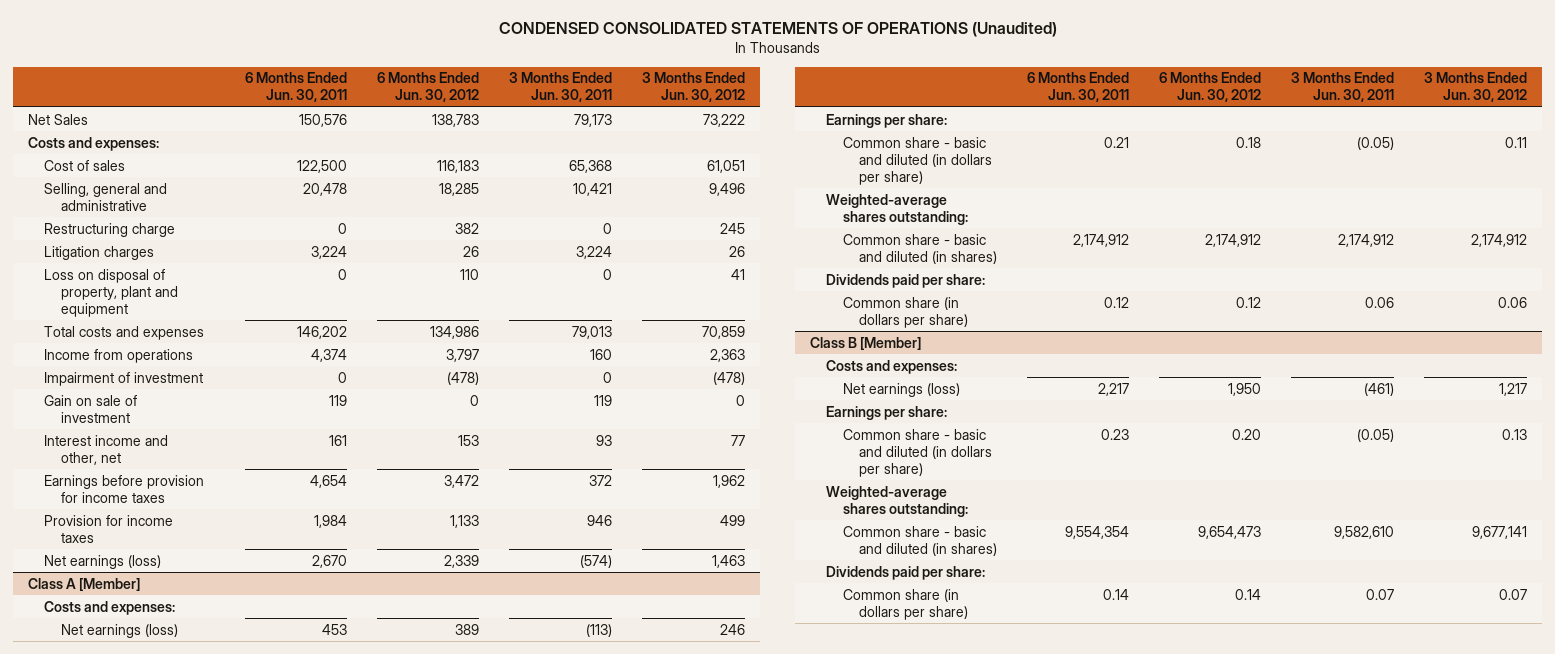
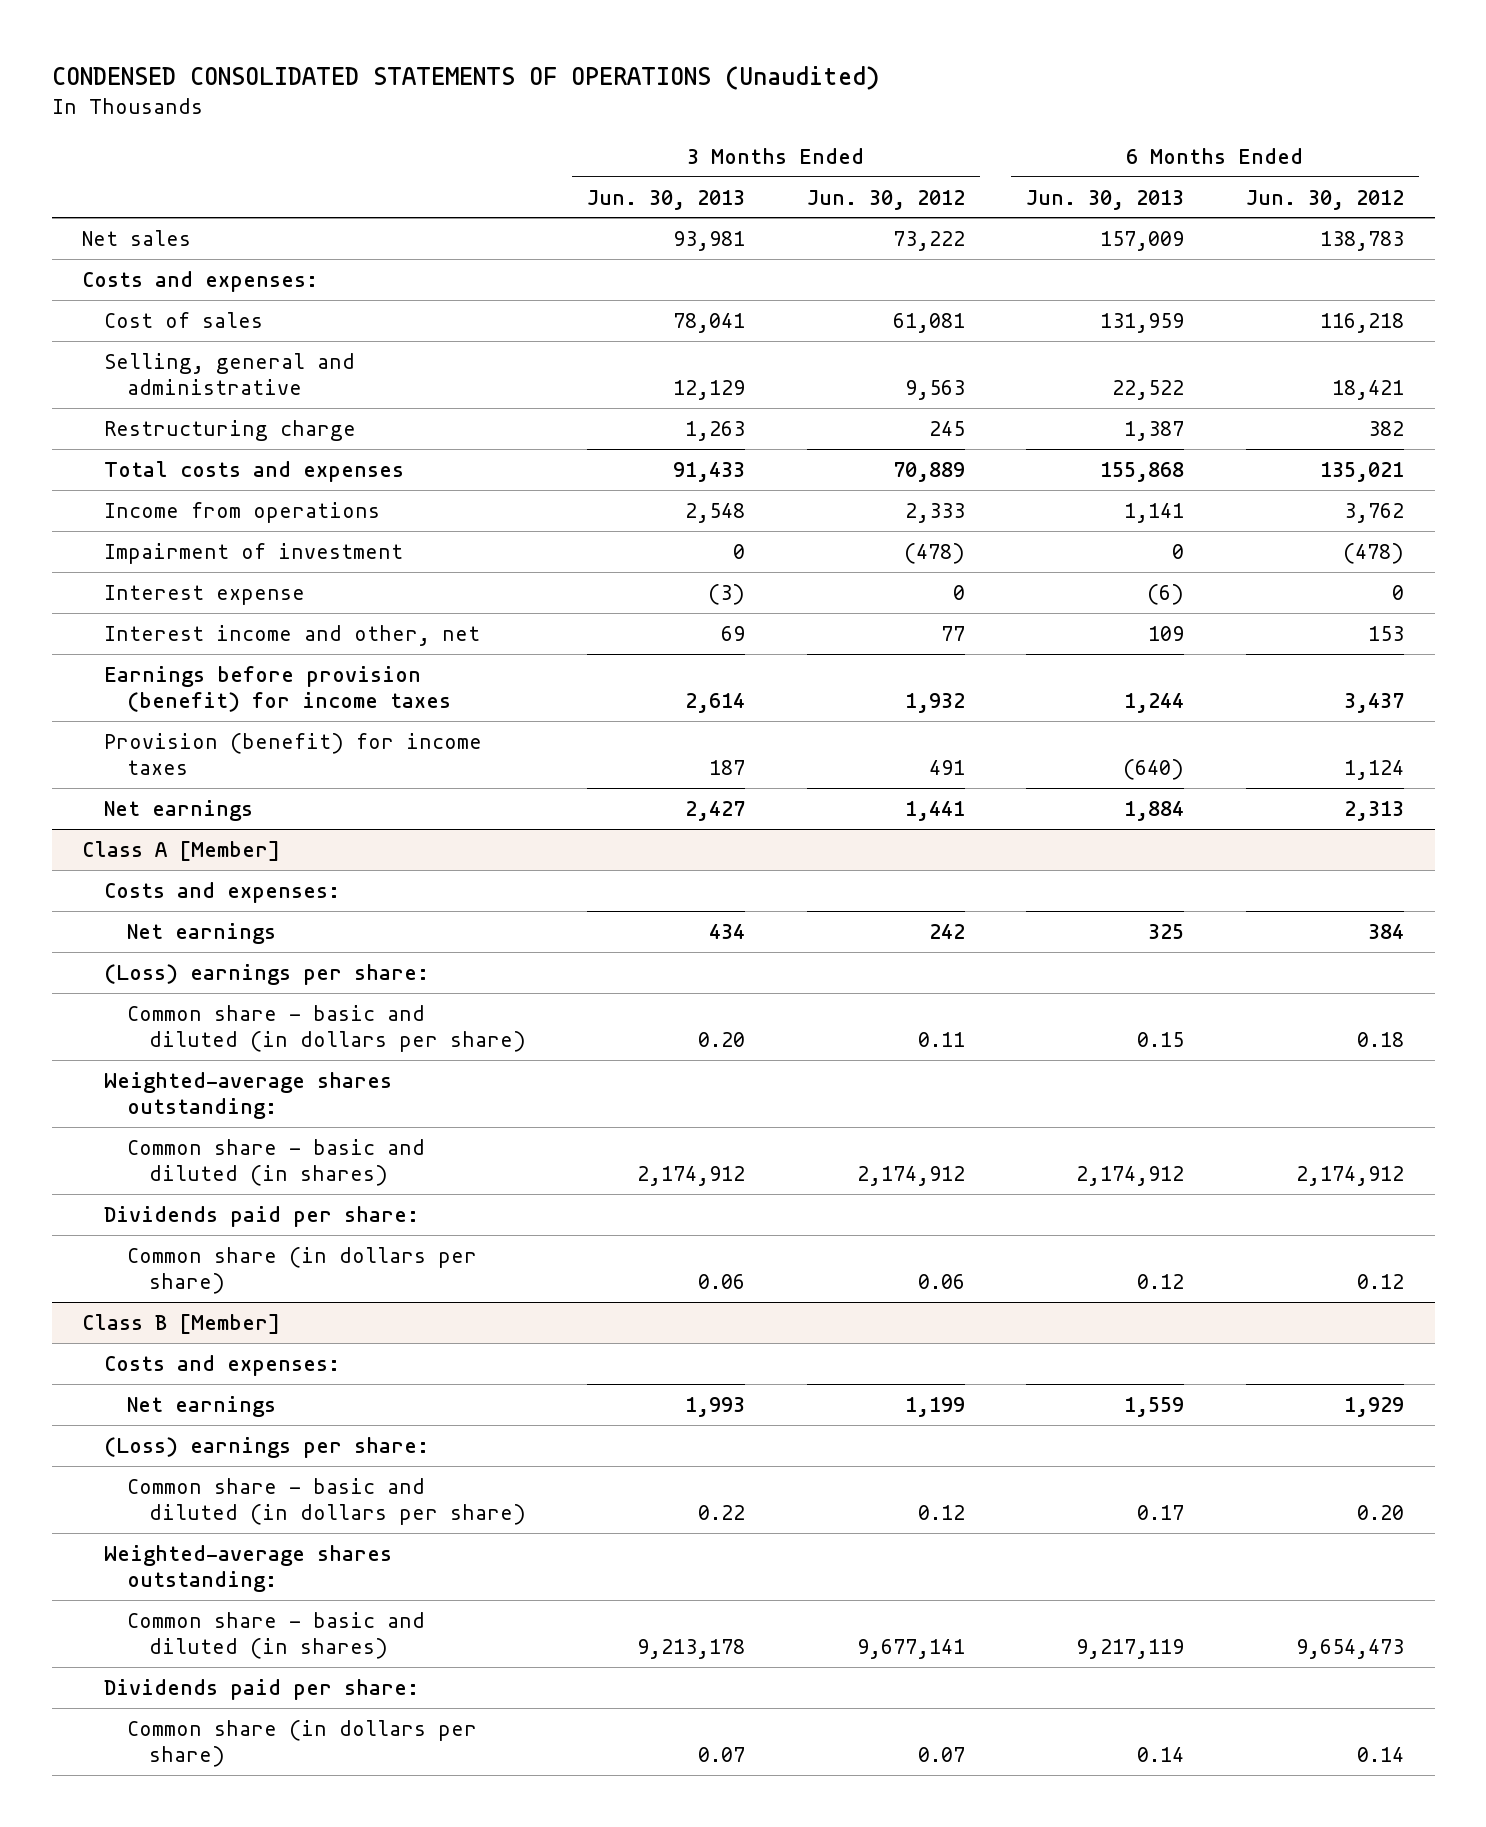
[245,72,348,103] 6 Months Ended Jun. 30, 2011 -> none
[509,72,613,103] 3 Months Ended Jun. 30, 2011 -> none
none -> [587,189,746,210] Jun. 30, 2013
none -> [1026,189,1185,210] Jun. 30, 2013
[28,113,89,125] Net Sales -> [82,229,192,246] Net sales
[437,159,480,173] 116,183 -> [1319,312,1404,333] 116,218
[707,159,746,173] 61,051 -> [892,312,965,333] 61,081
[439,182,480,196] 18,285 -> [1331,380,1404,401] 18,421
[709,182,746,196] 9,496 -> [904,380,965,401] 9,563
[44,245,155,260] Litigation charges -> none
[44,268,178,318] Loss on disposal of property, plant and equipment -> none
[430,325,480,339] 134,986 -> [1319,461,1404,482] 135,021
[702,325,746,339] 70,859 -> [892,461,965,482] 70,889
[446,348,480,362] 3,797 -> [1343,502,1404,523] 3,762
[710,348,746,362] 2,363 -> [904,502,965,523] 2,333
[44,394,138,423] Gain on sale of investment -> none
none -> [104,584,306,605] Interest expense
[44,474,205,503] Earnings before provision for income taxes -> [104,665,451,713] Earnings before provision (benefit) for income taxes
[444,474,480,488] 3,472 -> [1343,693,1404,714] 3,437
[713,474,746,488] 1,962 -> [904,693,965,714] 1,932
[44,514,174,543] Provision for income taxes -> [104,732,483,776] Provision (benefit) for income taxes
[450,514,480,528] 1,133 -> [1343,760,1404,781] 1,124
[720,514,746,526] 499 -> [928,760,965,776] 491
[44,554,162,569] Net earnings (loss) -> [104,799,254,821] Net earnings
[444,554,480,568] 2,339 -> [1343,800,1404,821] 2,313
[712,554,746,568] 1,463 -> [904,800,965,821] 1,441
[60,623,178,638] Net earnings (loss) -> [126,922,276,944] Net earnings
[455,623,480,635] 389 -> [1367,923,1404,939] 384
[720,623,746,635] 246 -> [928,923,965,939] 242
[826,113,948,128] Earnings per share: -> [104,963,430,985] (Loss) earnings per share:
[842,382,960,397] Net earnings (loss) -> [126,1395,276,1417] Net earnings
[1228,382,1262,396] 1,950 -> [1343,1396,1404,1417] 1,929
[1499,382,1528,396] 1,217 -> [904,1396,965,1417] 1,199
[826,405,948,420] Earnings per share: -> [104,1436,430,1458] (Loss) earnings per share:
[1502,428,1528,440] 0.13 -> [917,1505,965,1521] 0.12

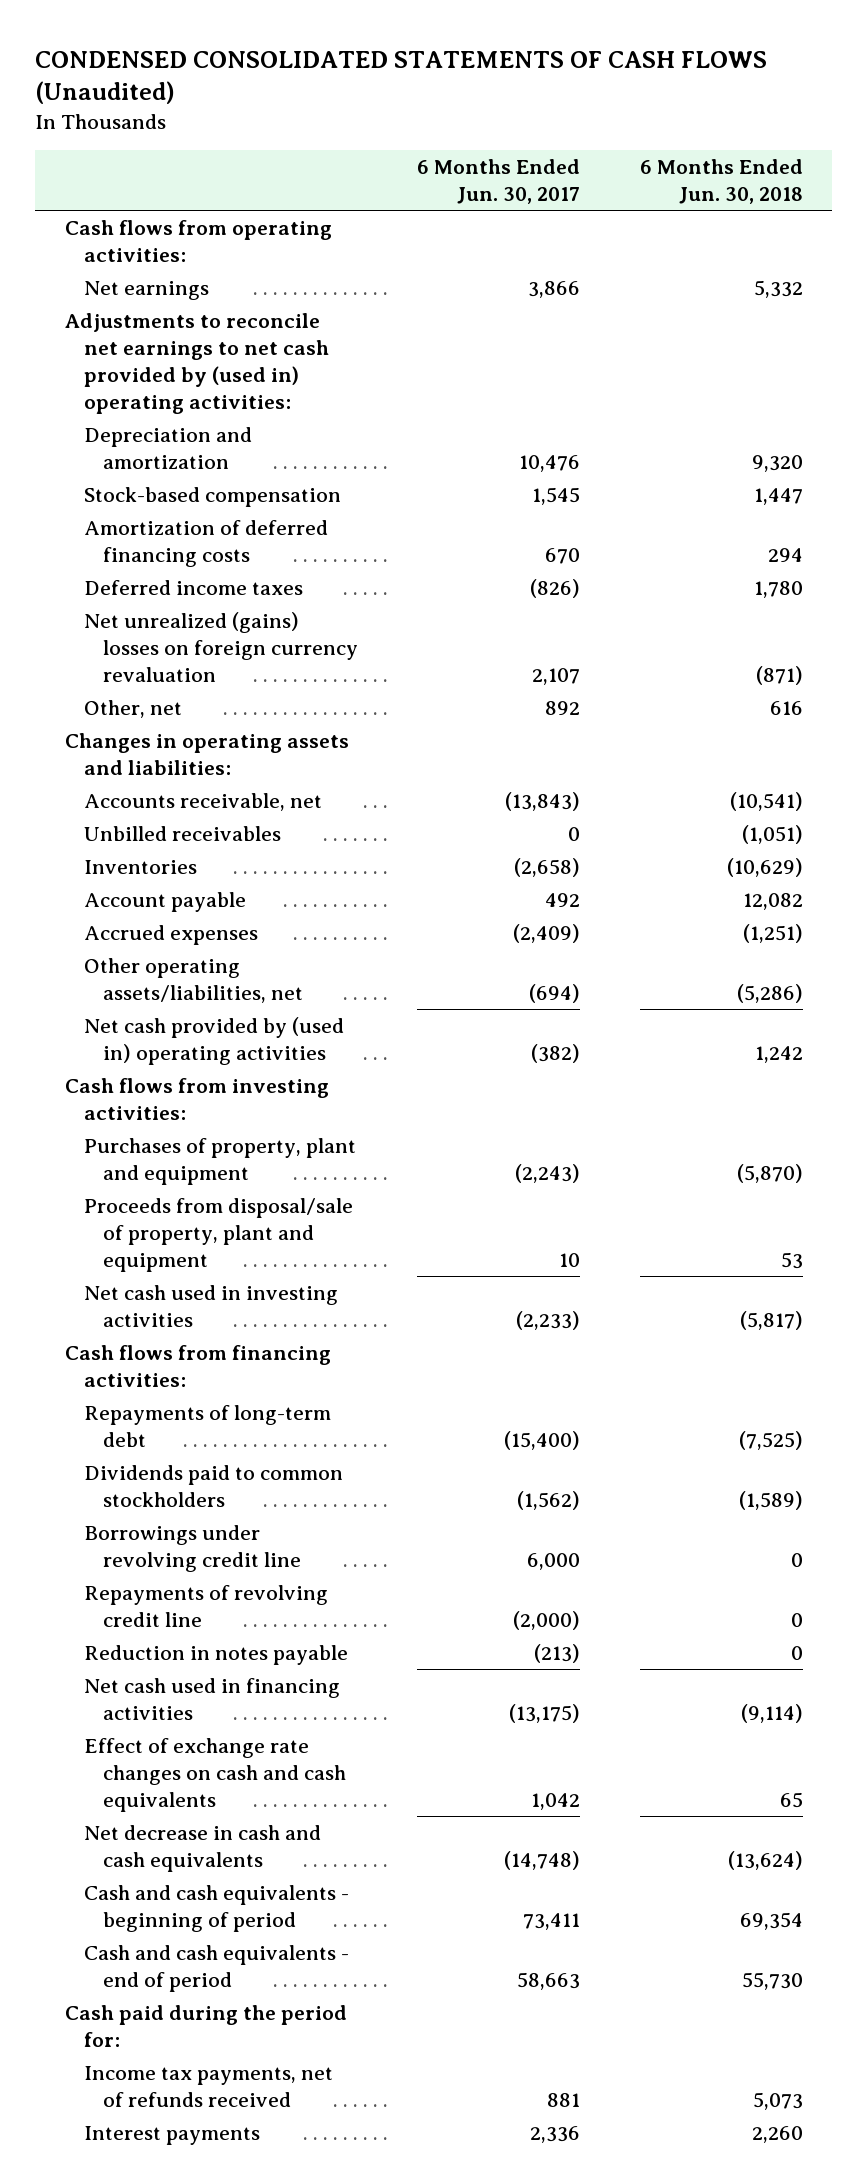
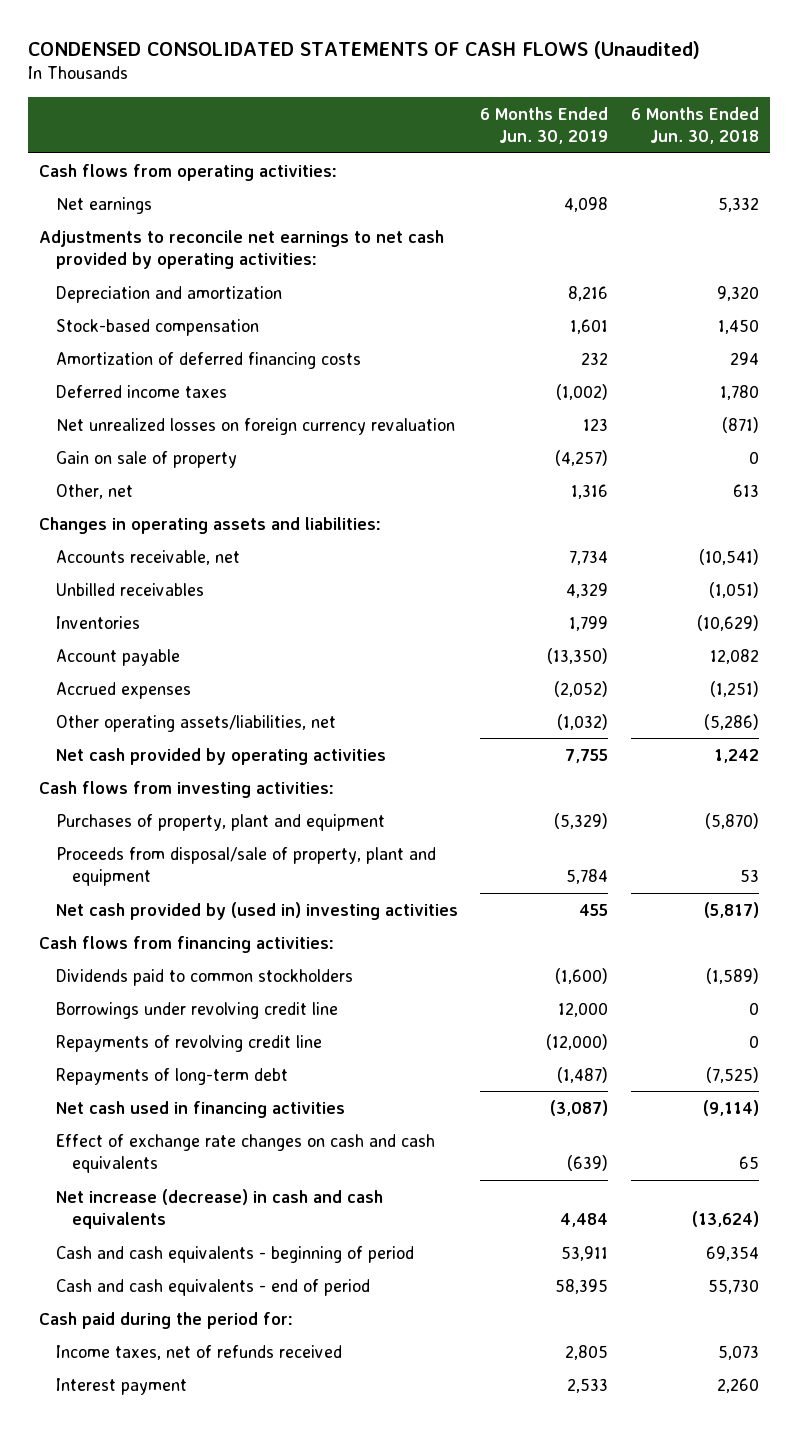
[417,158,581,204] 6 Months Ended Jun. 30, 2017 -> none
none -> [480,106,609,145] 6 Months Ended Jun. 30, 2019
[64,313,329,414] Adjustments to reconcile net earnings to net cash provided by (used in) operating activities: -> [39,229,445,270] Adjustments to reconcile net earnings to net cash provided by operating activities:
[753,488,803,506] 1,447 -> [717,318,759,334] 1,450
[83,612,358,682] Net unrealized (gains) losses on foreign currency revaluation -> [55,417,455,435] Net unrealized losses on foreign currency revaluation
none -> [55,450,237,468] Gain on sale of property
[769,701,803,716] 616 -> [732,483,759,497] 613
[83,1017,344,1065] Net cash provided by (used in) operating activities -> [55,747,386,765] Net cash provided by operating activities
[83,1285,338,1327] Net cash used in investing activities -> [55,901,458,920] Net cash provided by (used in) investing activities
[83,1645,348,1666] Reduction in notes payable -> none
[83,1405,331,1447] Repayments of long-term debt -> [55,1067,288,1085] Repayments of long-term debt
[83,1825,321,1872] Net decrease in cash and cash equivalents -> [55,1188,383,1230] Net increase (decrease) in cash and cash equivalents
[83,2066,333,2107] Income tax payments, net of refunds received -> [55,1344,342,1360] Income taxes, net of refunds received
[83,2126,260,2146] Interest payments -> [55,1377,187,1395] Interest payment

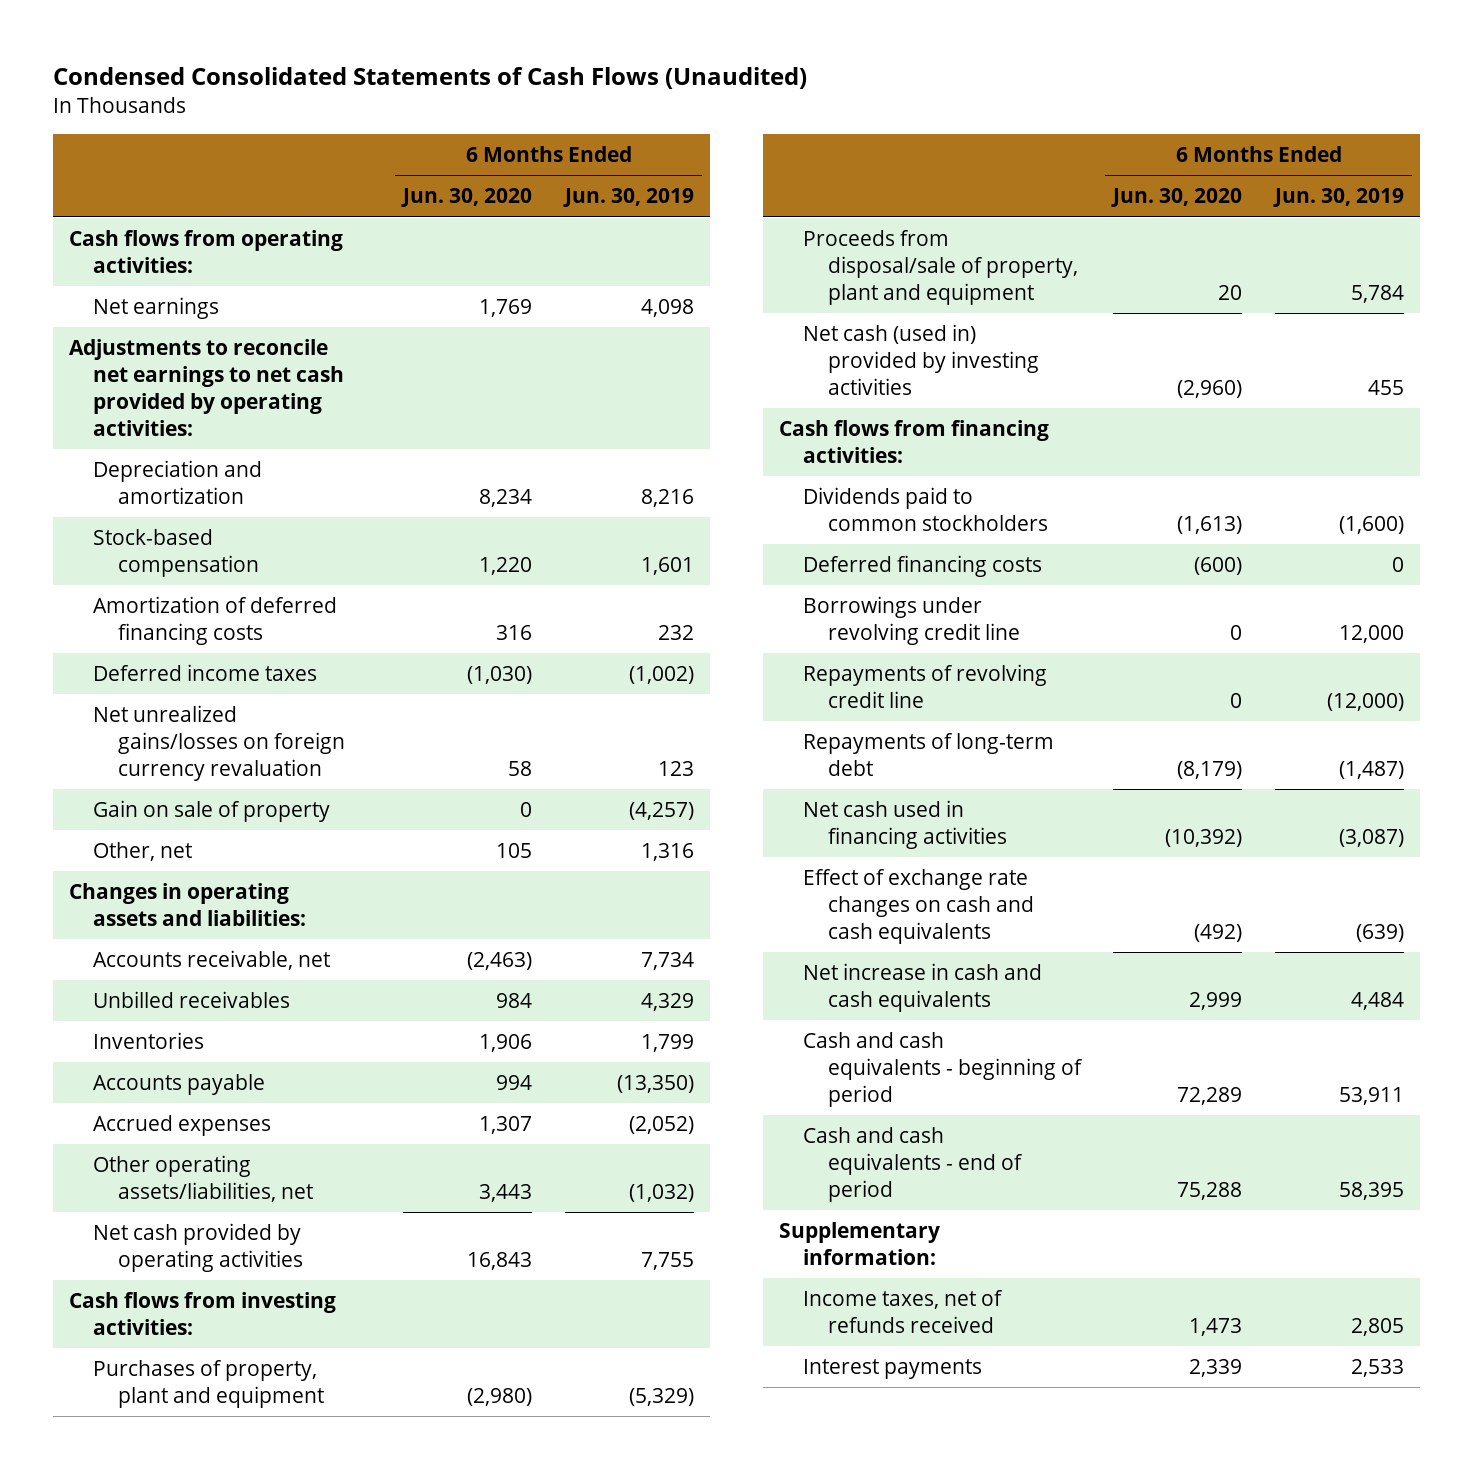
[28,40,701,59] CONDENSED CONSOLIDATED STATEMENTS OF CASH FLOWS (Unaudited) -> [52,67,807,90] Condensed Consolidated Statements of Cash Flows (Unaudited)
[630,106,759,145] 6 Months Ended Jun. 30, 2018 -> none
none -> [401,188,533,208] Jun. 30, 2020
[55,417,455,435] Net unrealized losses on foreign currency revaluation -> [93,704,345,781] Net unrealized gains/losses on foreign currency revaluation
[55,648,180,666] Account payable -> [93,1073,266,1095] Accounts payable
[55,901,458,920] Net cash provided by (used in) investing activities -> [803,323,1039,395] Net cash (used in) provided by investing activities
none -> [803,554,1043,577] Deferred financing costs
[55,1188,383,1230] Net increase (decrease) in cash and cash equivalents -> [803,962,1043,1012] Net increase in cash and cash equivalents
[39,1311,294,1329] Cash paid during the period for: -> none
none -> [778,1221,940,1265] Supplementary information:
[55,1377,187,1395] Interest payment -> [803,1358,983,1379] Interest payments

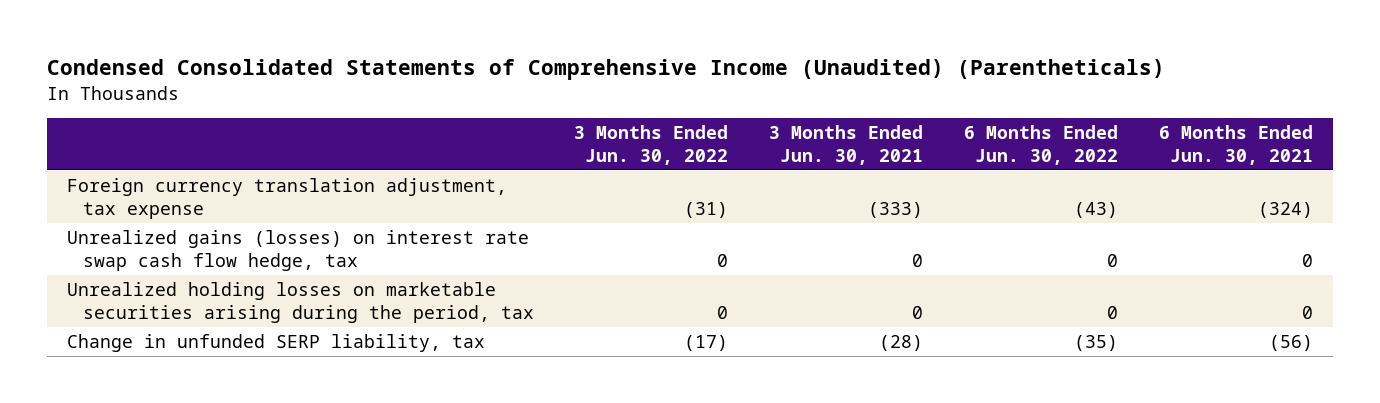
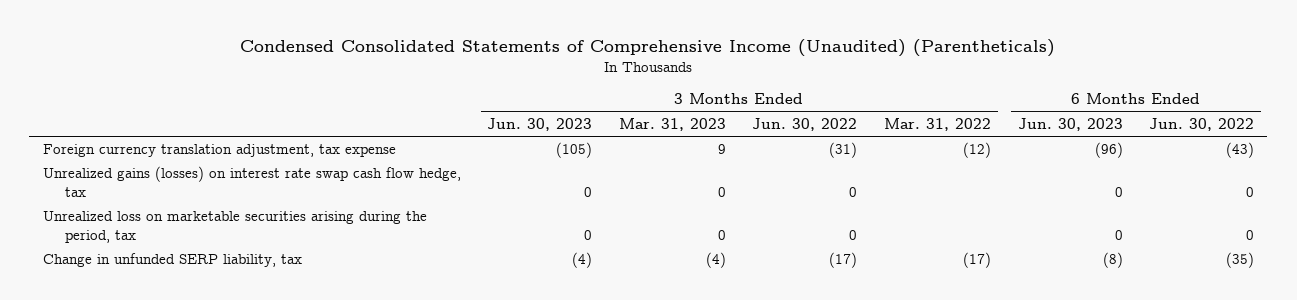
[769,125,924,165] 3 Months Ended Jun. 30, 2021 -> none
[1158,125,1313,165] 6 Months Ended Jun. 30, 2021 -> none
none -> [487,117,593,131] Jun. 30, 2023
none -> [618,117,726,131] Mar. 31, 2023
none -> [883,117,991,131] Mar. 31, 2022
none -> [1017,117,1123,131] Jun. 30, 2023
[67,282,534,323] Unrealized holding losses on marketable securities arising during the period, tax -> [42,211,427,244] Unrealized loss on marketable securities arising during the period, tax

